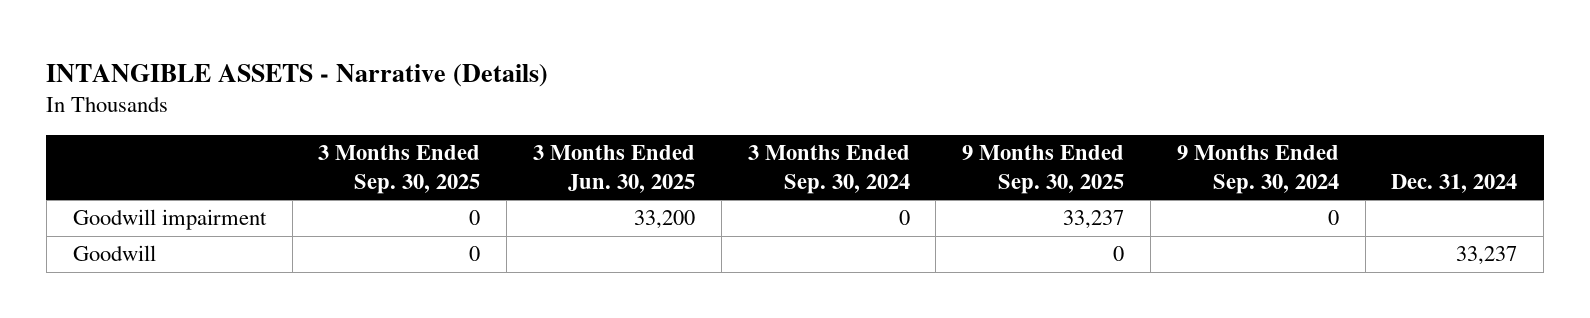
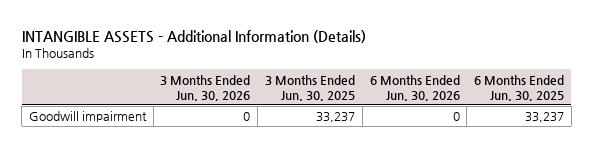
[46,63,549,87] INTANGIBLE ASSETS - Narrative (Details) -> [21,29,366,43] INTANGIBLE ASSETS - Additional Information (Details)
[318,145,481,194] 3 Months Ended Sep. 30, 2025 -> none
[747,145,910,194] 3 Months Ended Sep. 30, 2024 -> none
[962,145,1125,194] 9 Months Ended Sep. 30, 2025 -> none
[1176,145,1339,194] 9 Months Ended Sep. 30, 2024 -> none
[1391,173,1518,193] Dec. 31, 2024 -> none
none -> [160,74,251,101] 3 Months Ended Jun. 30, 2026
none -> [369,74,460,101] 6 Months Ended Jun. 30, 2026
none -> [474,74,565,101] 6 Months Ended Jun. 30, 2025
[72,245,156,262] Goodwill -> none
[633,210,695,230] 33,200 -> [316,112,356,123] 33,237

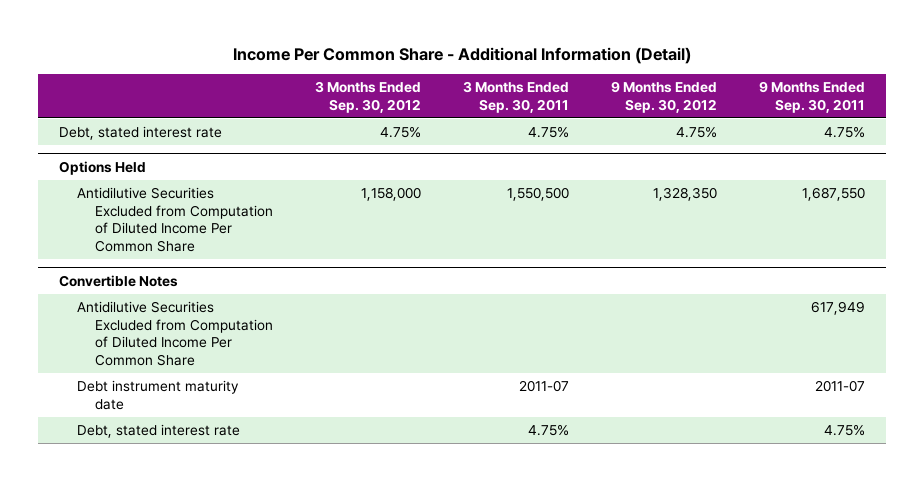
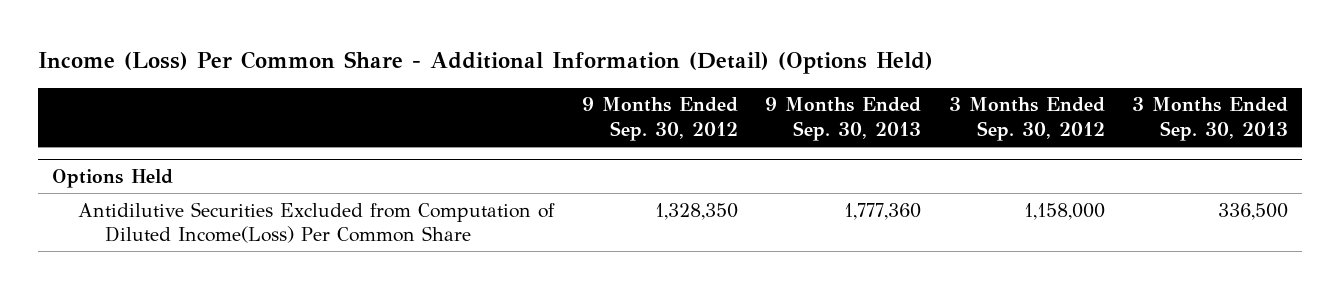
[233,47,692,65] Income Per Common Share - Additional Information (Detail) -> [37,51,933,75] Income (Loss) Per Common Share - Additional Information (Detail) (Options Held)
[462,81,569,113] 3 Months Ended Sep. 30, 2011 -> none
[759,81,866,113] 9 Months Ended Sep. 30, 2011 -> none
none -> [765,97,922,142] 9 Months Ended Sep. 30, 2013
none -> [1132,97,1289,142] 3 Months Ended Sep. 30, 2013
[59,126,223,141] Debt, stated interest rate -> none
[59,274,179,287] Convertible Notes -> none
[76,301,273,366] Antidilutive Securities Excluded from Computation of Diluted Income Per Common Share -> none
[76,380,239,410] Debt instrument maturity date -> none
[76,424,240,439] Debt, stated interest rate -> none
[76,187,273,252] Antidilutive Securities Excluded from Computation of Diluted Income Per Common Share -> [78,201,556,244] Antidilutive Securities Excluded from Computation of Diluted Income(Loss) Per Common Share

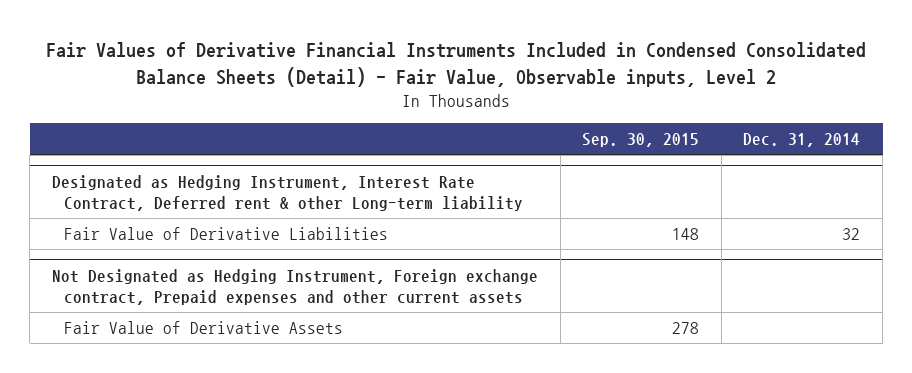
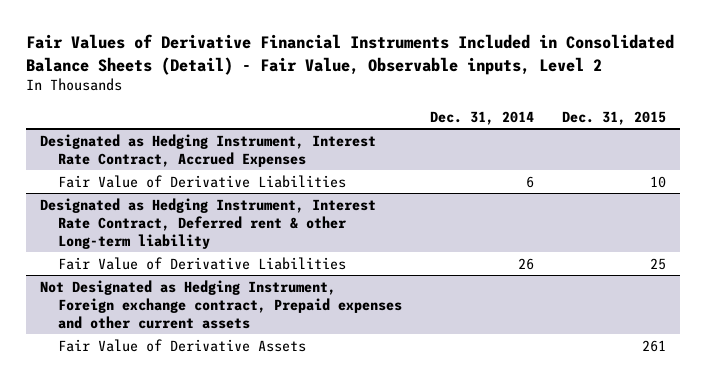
[46,42,867,88] Fair Values of Derivative Financial Instruments Included in Condensed Consolidated Balance Sheets (Detail) - Fair Value, Observable inputs, Level 2 -> [25,34,674,75] Fair Values of Derivative Financial Instruments Included in Consolidated Balance Sheets (Detail) - Fair Value, Observable inputs, Level 2
[582,133,700,148] Sep. 30, 2015 -> none
none -> [561,110,666,125] Dec. 31, 2015
none -> [39,133,376,167] Designated as Hedging Instrument, Interest Rate Contract, Accrued Expenses
none -> [58,174,347,188] Fair Value of Derivative Liabilities
[842,227,861,240] 32 -> [518,257,535,270] 26

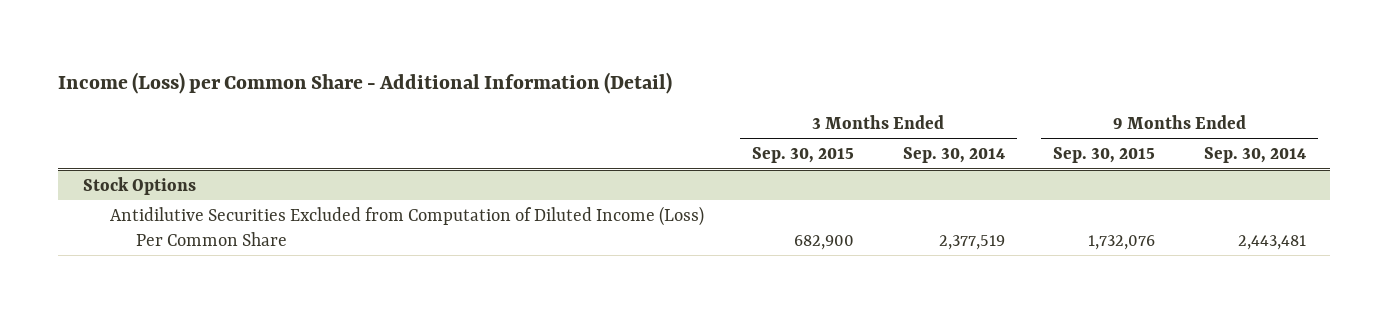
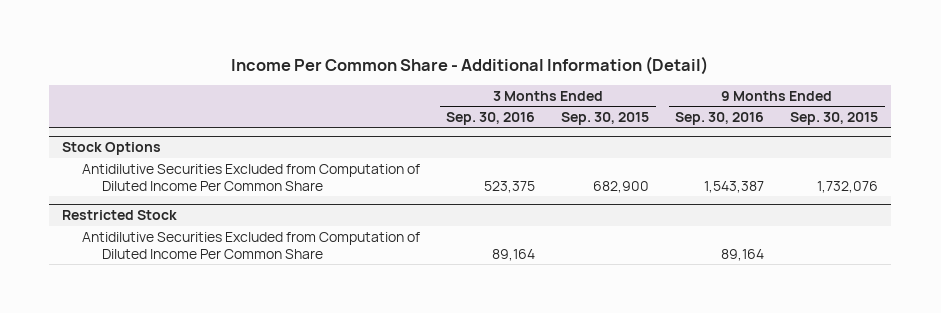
[58,71,673,94] Income (Loss) per Common Share - Additional Information (Detail) -> [231,56,709,76] Income Per Common Share - Additional Information (Detail)
[902,147,1005,164] Sep. 30, 2014 -> none
[1204,147,1307,164] Sep. 30, 2014 -> none
none -> [446,111,536,125] Sep. 30, 2016
none -> [675,111,765,125] Sep. 30, 2016
[109,205,704,246] Antidilutive Securities Excluded from Computation of Diluted Income (Loss) Per Common Share -> [82,163,421,191] Antidilutive Securities Excluded from Computation of Diluted Income Per Common Share
none -> [62,210,178,221] Restricted Stock
none -> [82,231,421,259] Antidilutive Securities Excluded from Computation of Diluted Income Per Common Share

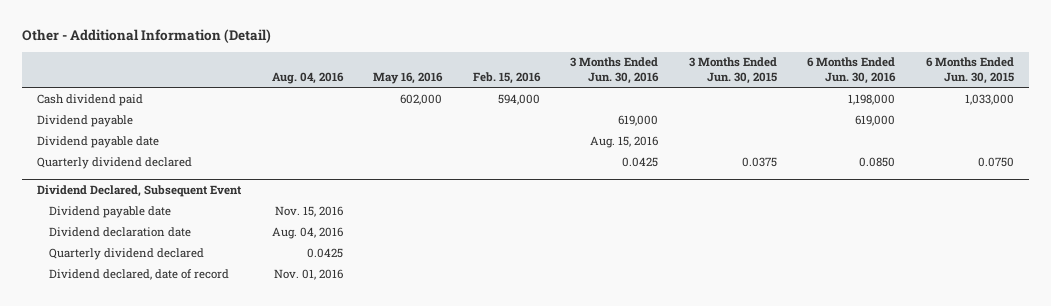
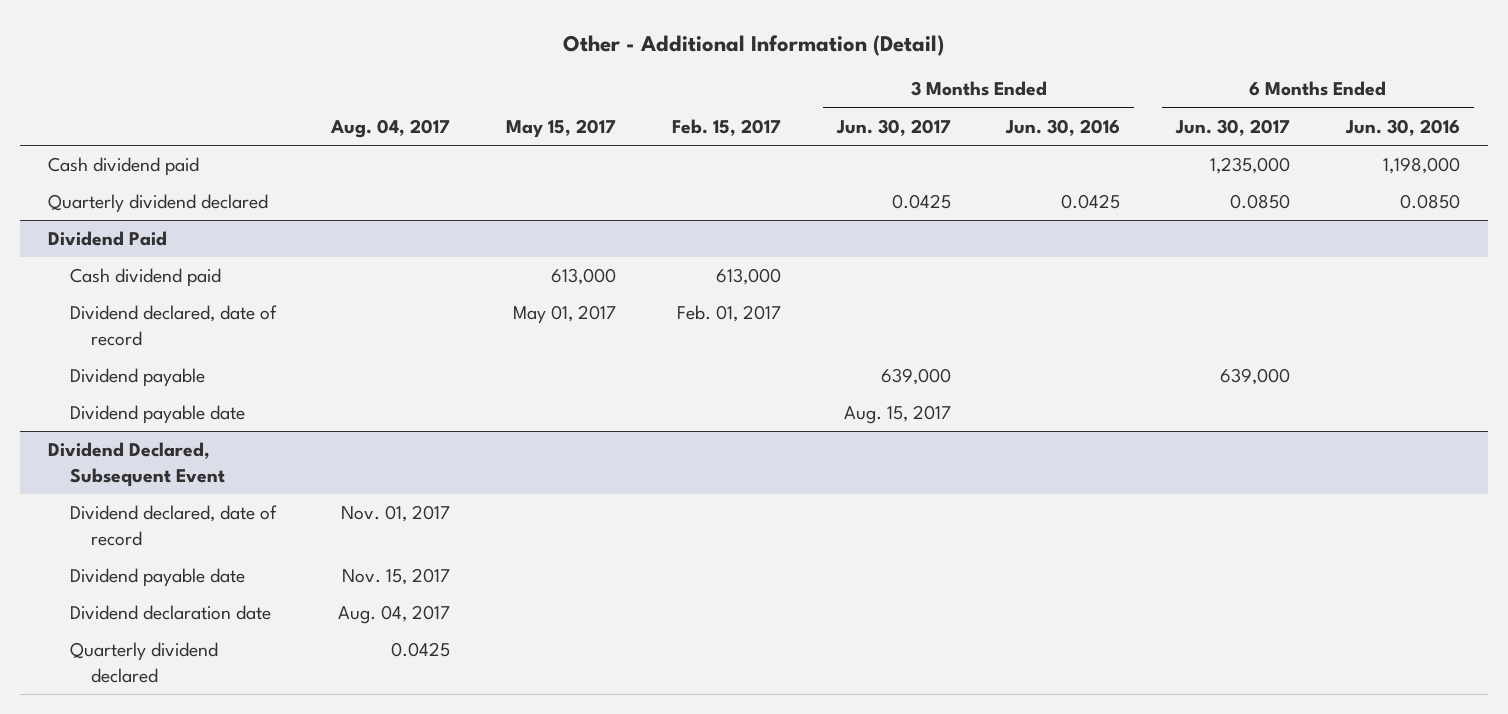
[271,72,344,85] Aug. 04, 2016 -> none
[373,72,444,85] May 16, 2016 -> none
[472,72,541,85] Feb. 15, 2016 -> none
[688,57,777,85] 3 Months Ended Jun. 30, 2015 -> none
[925,57,1014,85] 6 Months Ended Jun. 30, 2015 -> none
none -> [330,118,451,138] Aug. 04, 2017
none -> [506,118,617,138] May 15, 2017
none -> [671,118,781,136] Feb. 15, 2017
none -> [835,118,951,136] Jun. 30, 2017
none -> [1175,118,1291,136] Jun. 30, 2017
[36,114,133,127] Dividend payable -> none
[36,135,159,148] Dividend payable date -> none
none -> [48,231,168,247] Dividend Paid
none -> [69,268,221,288] Cash dividend paid
none -> [69,305,277,346] Dividend declared, date of record
none -> [69,368,205,388] Dividend payable
none -> [69,405,245,425] Dividend payable date
[48,268,229,280] Dividend declared, date of record -> [69,505,277,546] Dividend declared, date of record

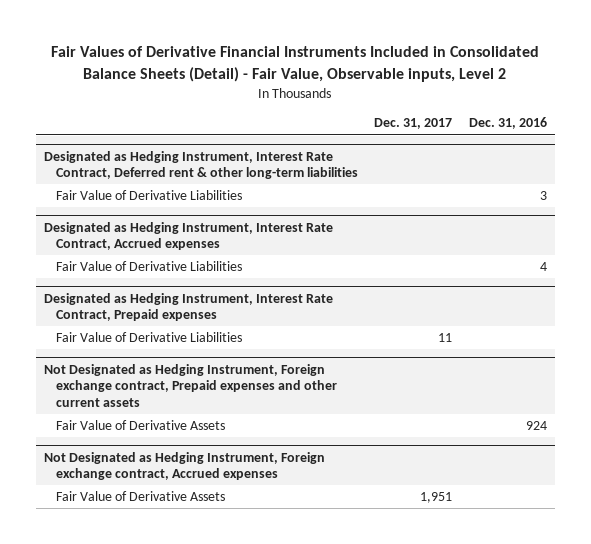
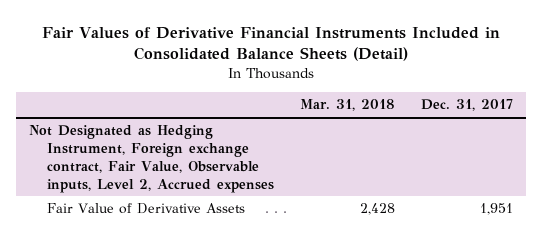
[51,46,540,82] Fair Values of Derivative Financial Instruments Included in Consolidated Balance Sheets (Detail) - Fair Value, Observable inputs, Level 2 -> [42,26,501,62] Fair Values of Derivative Financial Instruments Included in Consolidated Balance Sheets (Detail)
[468,117,547,130] Dec. 31, 2016 -> none
none -> [300,99,396,112] Mar. 31, 2018
[44,150,358,180] Designated as Hedging Instrument, Interest Rate Contract, Deferred rent & other long-term liabilities -> none
[55,190,242,201] Fair Value of Derivative Liabilities -> none
[44,221,334,251] Designated as Hedging Instrument, Interest Rate Contract, Accrued expenses -> none
[55,261,242,272] Fair Value of Derivative Liabilities -> none
[44,292,334,322] Designated as Hedging Instrument, Interest Rate Contract, Prepaid expenses -> none
[55,332,242,343] Fair Value of Derivative Liabilities -> none
[44,363,337,408] Not Designated as Hedging Instrument, Foreign exchange contract, Prepaid expenses and other current assets -> none
[55,420,225,431] Fair Value of Derivative Assets -> none
[44,451,326,481] Not Designated as Hedging Instrument, Foreign exchange contract, Accrued expenses -> [29,125,275,193] Not Designated as Hedging Instrument, Foreign exchange contract, Fair Value, Observable inputs, Level 2, Accrued expenses

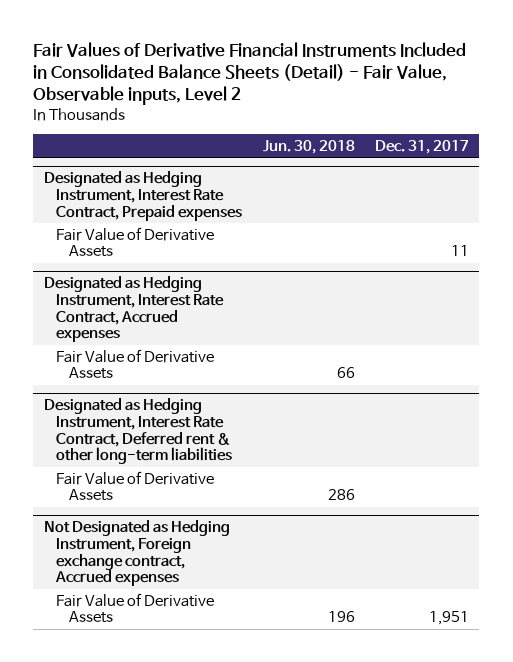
[42,26,501,62] Fair Values of Derivative Financial Instruments Included in Consolidated Balance Sheets (Detail) -> [33,41,467,106] Fair Values of Derivative Financial Instruments Included in Consolidated Balance Sheets (Detail) - Fair Value, Observable inputs, Level 2
[300,99,396,112] Mar. 31, 2018 -> none
none -> [262,139,355,154] Jun. 30, 2018
none -> [43,171,243,221] Designated as Hedging Instrument, Interest Rate Contract, Prepaid expenses
none -> [56,226,215,258] Fair Value of Derivative Assets
none -> [43,276,225,343] Designated as Hedging Instrument, Interest Rate Contract, Accrued expenses
none -> [56,348,215,380] Fair Value of Derivative Assets
none -> [43,398,233,465] Designated as Hedging Instrument, Interest Rate Contract, Deferred rent & other long-term liabilities
none -> [56,470,215,502] Fair Value of Derivative Assets
[29,125,275,193] Not Designated as Hedging Instrument, Foreign exchange contract, Fair Value, Observable inputs, Level 2, Accrued expenses -> [43,520,230,587] Not Designated as Hedging Instrument, Foreign exchange contract, Accrued expenses

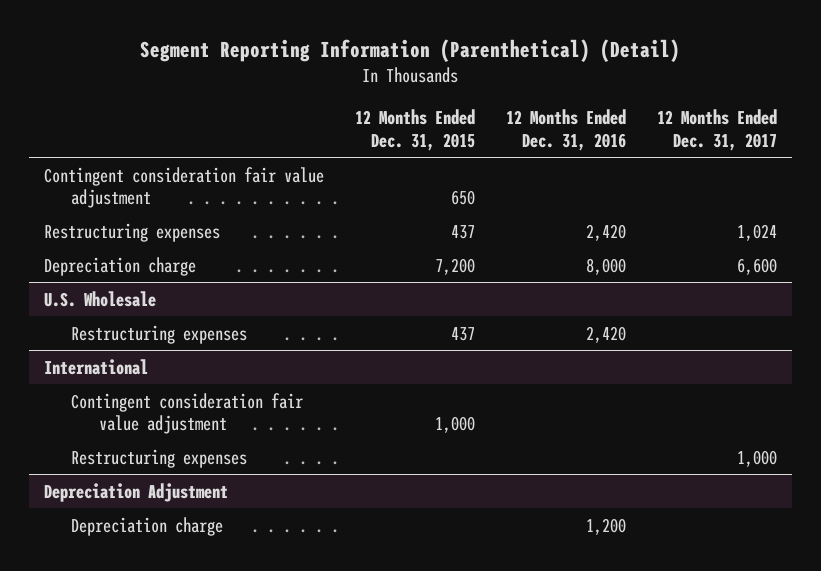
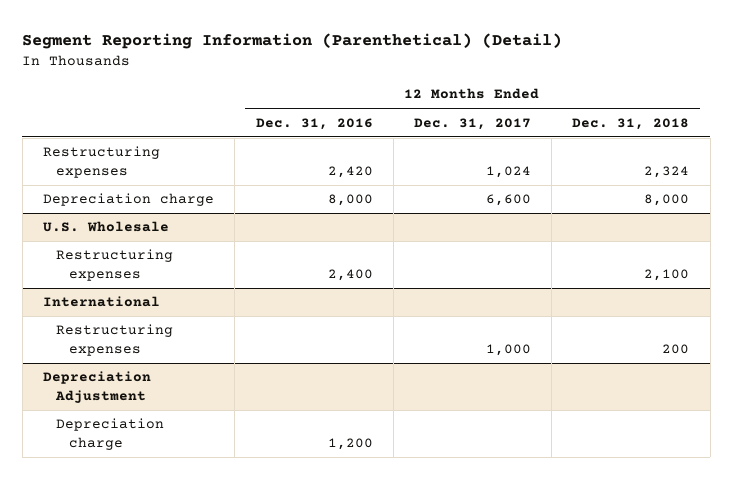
[354,109,475,151] 12 Months Ended Dec. 31, 2015 -> none
none -> [572,117,690,130] Dec. 31, 2018
[43,166,324,208] Contingent consideration fair value adjustment -> none
[585,325,626,343] 2,420 -> [327,269,373,282] 2,400
[71,392,304,434] Contingent consideration fair value adjustment -> none

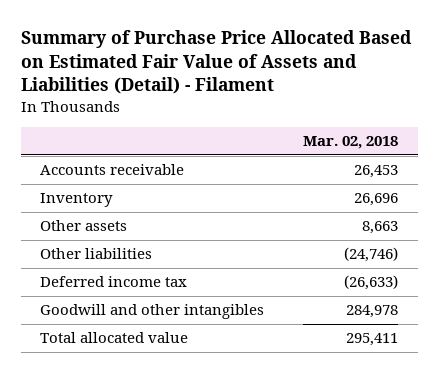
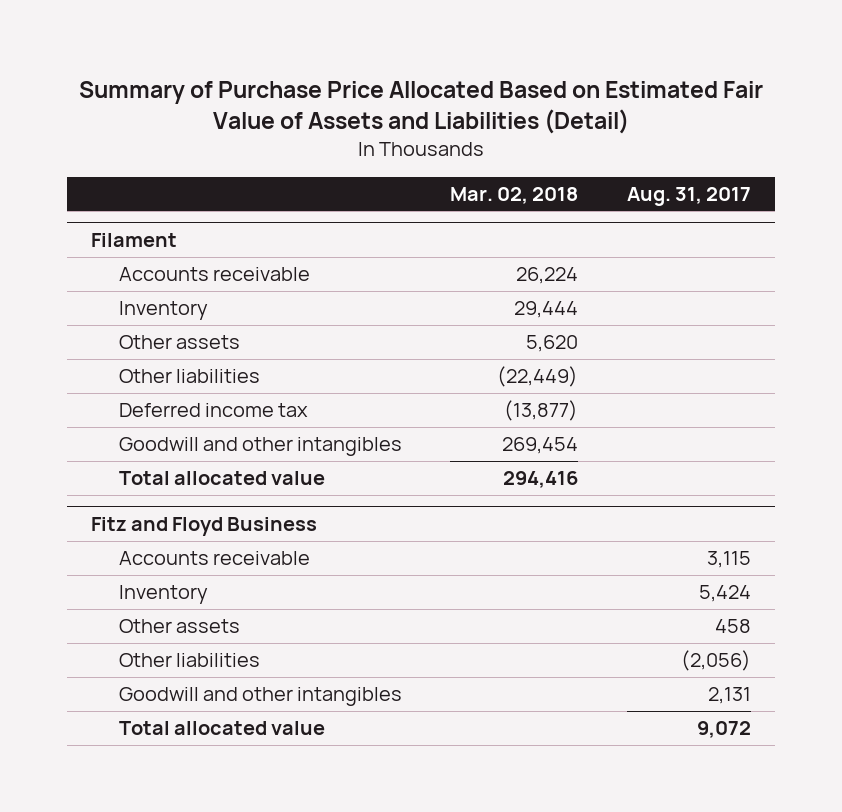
[20,30,412,95] Summary of Purchase Price Allocated Based on Estimated Fair Value of Assets and Liabilities (Detail) - Filament -> [79,81,764,135] Summary of Purchase Price Allocated Based on Estimated Fair Value of Assets and Liabilities (Detail)
none -> [626,186,751,206] Aug. 31, 2017
[40,164,185,176] Accounts receivable -> none
[40,193,114,208] Inventory -> none
[40,220,128,232] Other assets -> none
[40,248,153,260] Other liabilities -> none
[40,276,188,288] Deferred income tax -> none
[40,304,265,320] Goodwill and other intangibles -> none
[40,332,189,344] Total allocated value -> none
none -> [91,233,178,248] Filament
none -> [119,267,311,282] Accounts receivable
none -> [119,301,209,321] Inventory
none -> [119,335,241,350] Other assets
none -> [119,369,261,384] Other liabilities
none -> [119,403,309,418] Deferred income tax
none -> [119,437,403,457] Goodwill and other intangibles
none -> [119,471,326,486] Total allocated value
none -> [91,517,318,537] Fitz and Floyd Business
none -> [119,551,311,566] Accounts receivable
none -> [119,585,209,605] Inventory
none -> [119,619,241,634] Other assets
none -> [119,653,261,668] Other liabilities
none -> [119,687,403,707] Goodwill and other intangibles
none -> [119,721,326,736] Total allocated value

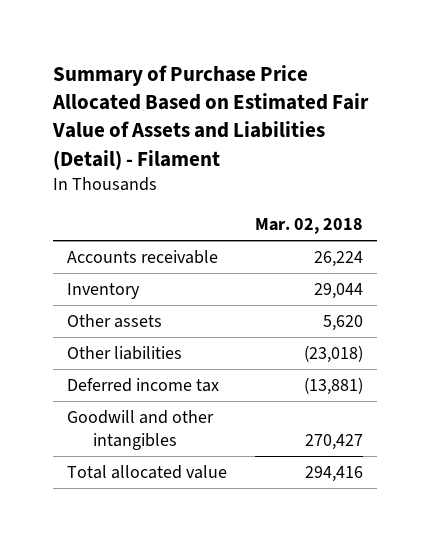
[79,81,764,135] Summary of Purchase Price Allocated Based on Estimated Fair Value of Assets and Liabilities (Detail) -> [51,64,369,170] Summary of Purchase Price Allocated Based on Estimated Fair Value of Assets and Liabilities (Detail) - Filament
[626,186,751,206] Aug. 31, 2017 -> none
[91,233,178,248] Filament -> none
[514,301,579,319] 29,444 -> [313,282,363,299] 29,044
[497,366,579,388] (22,449) -> [303,344,363,363] (23,018)
[504,400,579,422] (13,877) -> [303,376,363,395] (13,881)
[502,437,579,455] 269,454 -> [304,434,363,451] 270,427
[91,517,318,537] Fitz and Floyd Business -> none
[119,551,311,566] Accounts receivable -> none
[119,585,209,605] Inventory -> none
[119,619,241,634] Other assets -> none
[119,653,261,668] Other liabilities -> none
[119,687,403,707] Goodwill and other intangibles -> none
[119,721,326,736] Total allocated value -> none

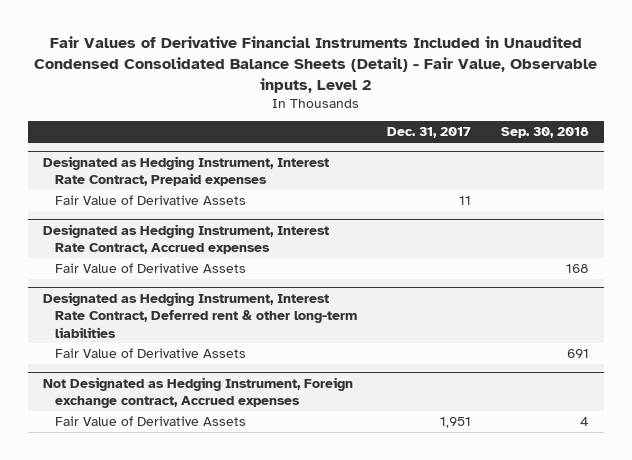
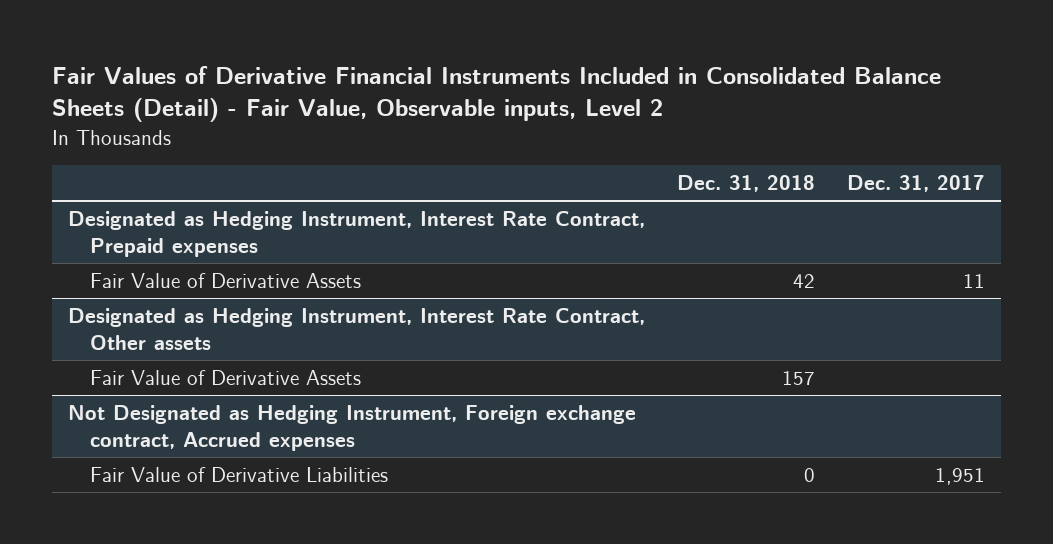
[33,36,597,93] Fair Values of Derivative Financial Instruments Included in Unaudited Condensed Consolidated Balance Sheets (Detail) - Fair Value, Observable inputs, Level 2 -> [51,66,941,123] Fair Values of Derivative Financial Instruments Included in Consolidated Balance Sheets (Detail) - Fair Value, Observable inputs, Level 2
[501,127,590,139] Sep. 30, 2018 -> none
none -> [676,175,815,193] Dec. 31, 2018
[42,223,329,255] Designated as Hedging Instrument, Interest Rate Contract, Accrued expenses -> [67,307,645,350] Designated as Hedging Instrument, Interest Rate Contract, Other assets
[42,291,358,338] Designated as Hedging Instrument, Interest Rate Contract, Deferred rent & other long-term liabilities -> none
[55,348,247,359] Fair Value of Derivative Assets -> none
[55,416,247,427] Fair Value of Derivative Assets -> [90,466,389,482] Fair Value of Derivative Liabilities

